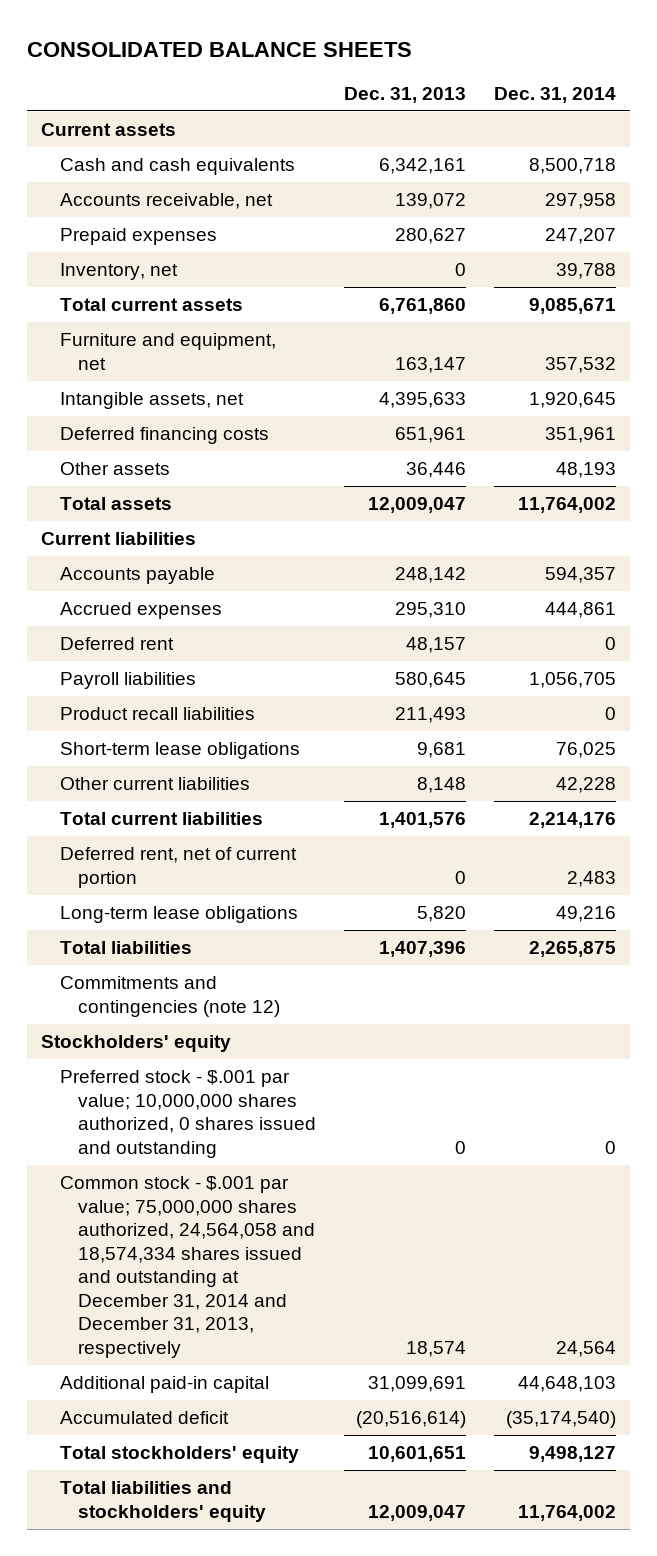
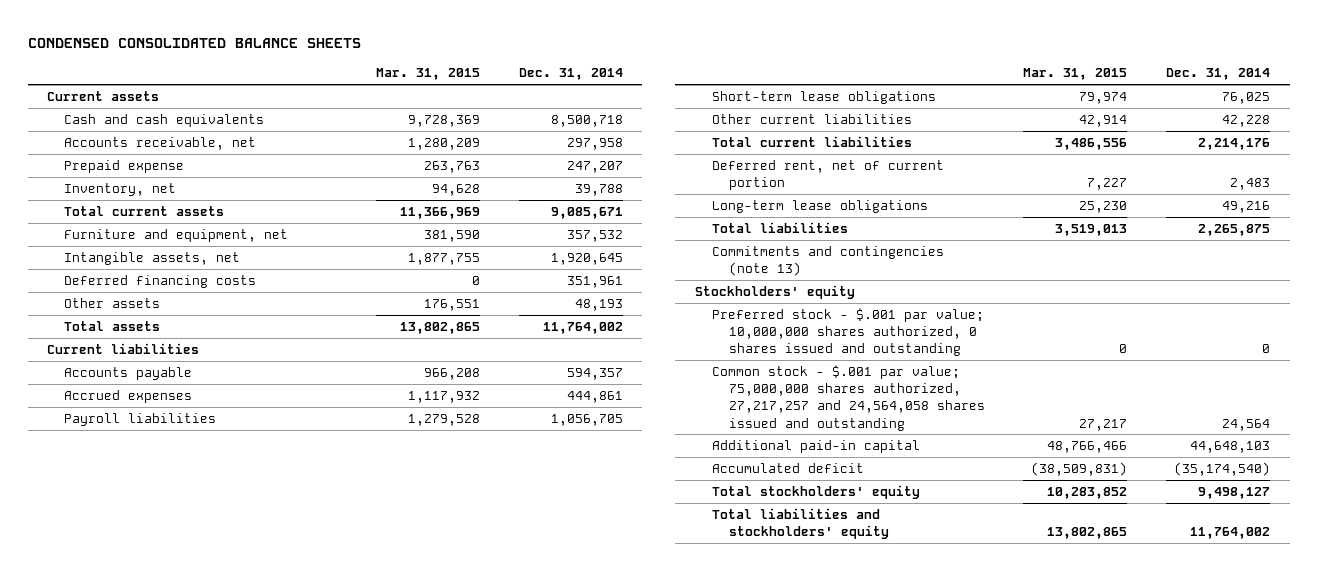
[27,41,413,57] CONSOLIDATED BALANCE SHEETS -> [27,38,361,49] CONDENSED CONSOLIDATED BALANCE SHEETS
[343,86,466,103] Dec. 31, 2013 -> none
none -> [375,68,480,81] Mar. 31, 2015
[59,228,217,246] Prepaid expenses -> [63,160,184,174] Prepaid expense
[59,637,174,651] Deferred rent -> none
[59,707,255,721] Product recall liabilities -> none
[59,976,281,1017] Commitments and contingencies (note 12) -> [711,246,944,277] Commitments and contingencies (note 13)
[59,1176,316,1358] Common stock - $.001 par value; 75,000,000 shares authorized, 24,564,058 and 18,574,334 shares issued and outstanding at December 31, 2014 and December 31, 2013, respectively -> [711,365,985,431] Common stock - $.001 par value; 75,000,000 shares authorized, 27,217,257 and 24,564,058 shares issued and outstanding

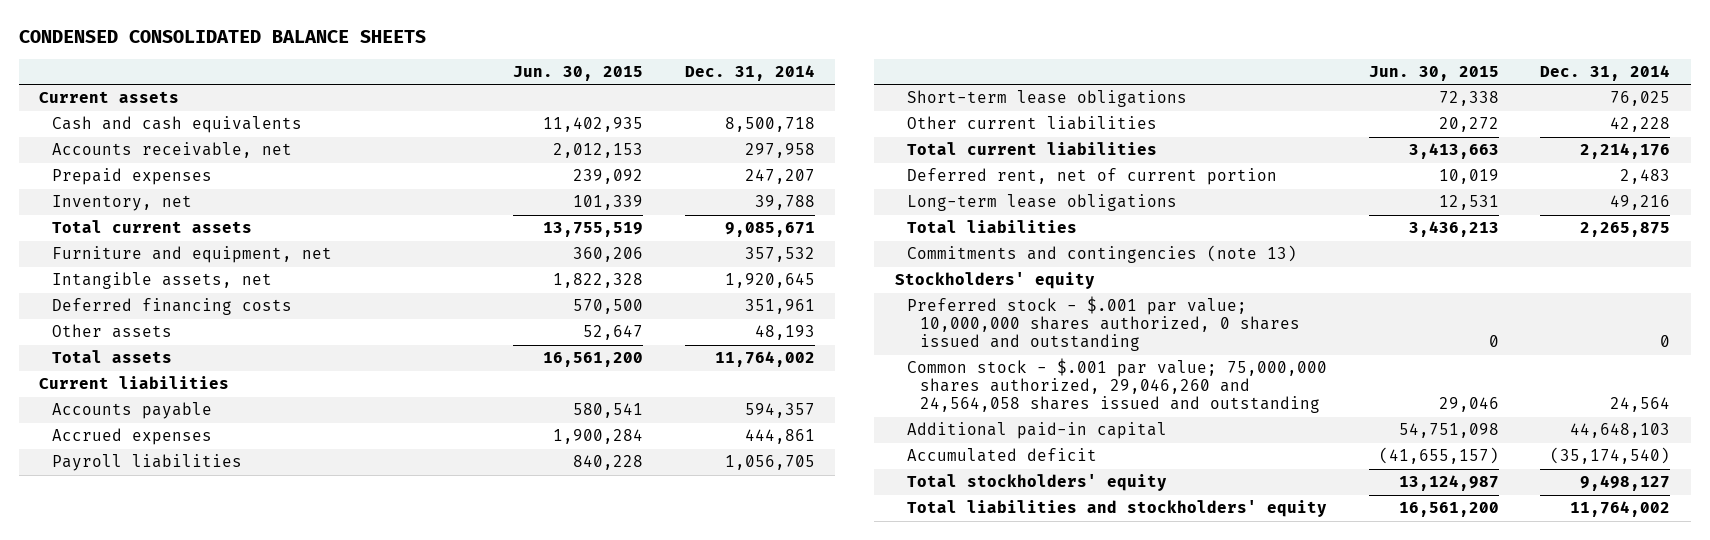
[375,68,480,81] Mar. 31, 2015 -> none
none -> [513,65,644,81] Jun. 30, 2015
[63,160,184,174] Prepaid expense -> [51,168,212,186] Prepaid expenses
[711,365,985,431] Common stock - $.001 par value; 75,000,000 shares authorized, 27,217,257 and 24,564,058 shares issued and outstanding -> [907,358,1328,414] Common stock - $.001 par value; 75,000,000 shares authorized, 29,046,260 and 24,564,058 shares issued and outstanding

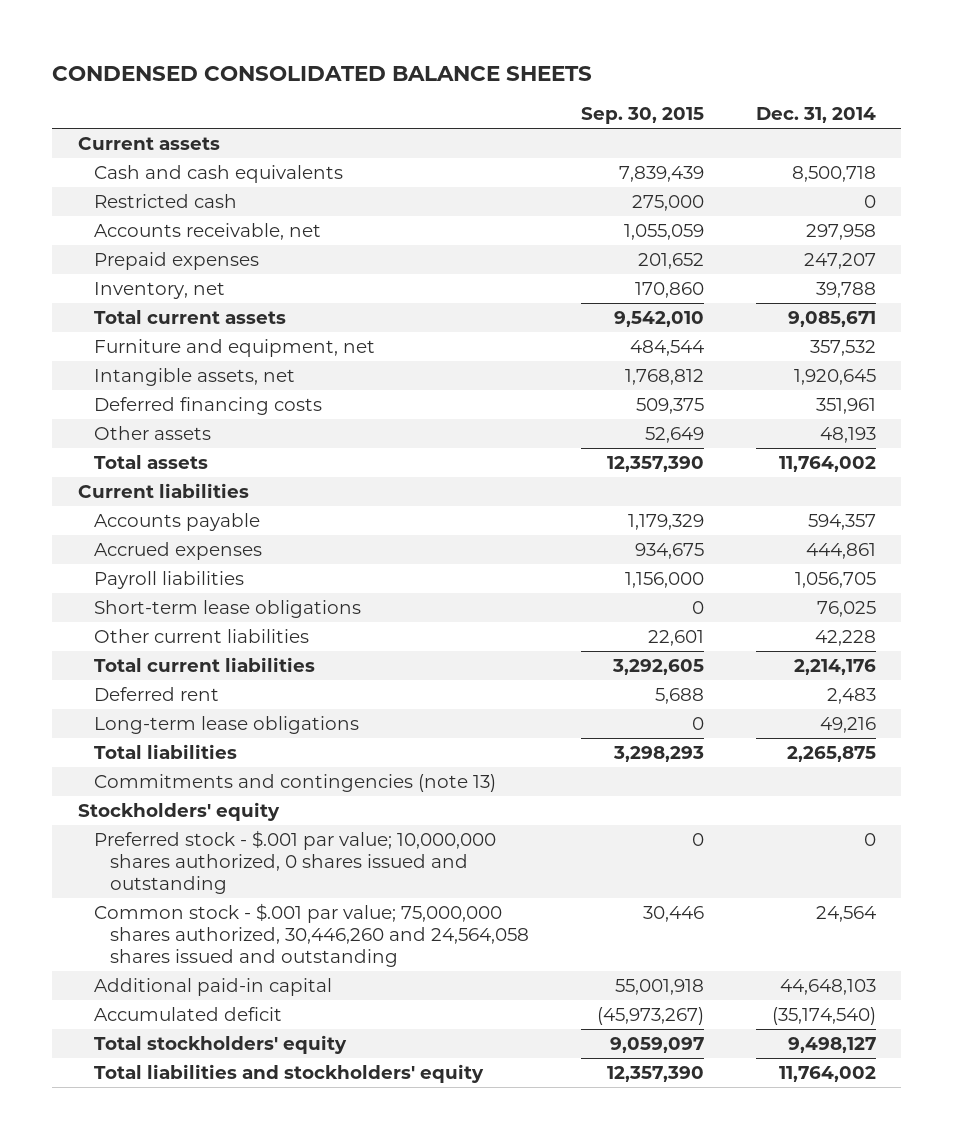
[513,65,644,81] Jun. 30, 2015 -> none
none -> [580,107,704,125] Sep. 30, 2015
none -> [94,193,238,208] Restricted cash
[907,168,1278,186] Deferred rent, net of current portion -> [94,686,220,701] Deferred rent
[907,358,1328,414] Common stock - $.001 par value; 75,000,000 shares authorized, 29,046,260 and 24,564,058 shares issued and outstanding -> [94,902,530,967] Common stock - $.001 par value; 75,000,000 shares authorized, 30,446,260 and 24,564,058 shares issued and outstanding

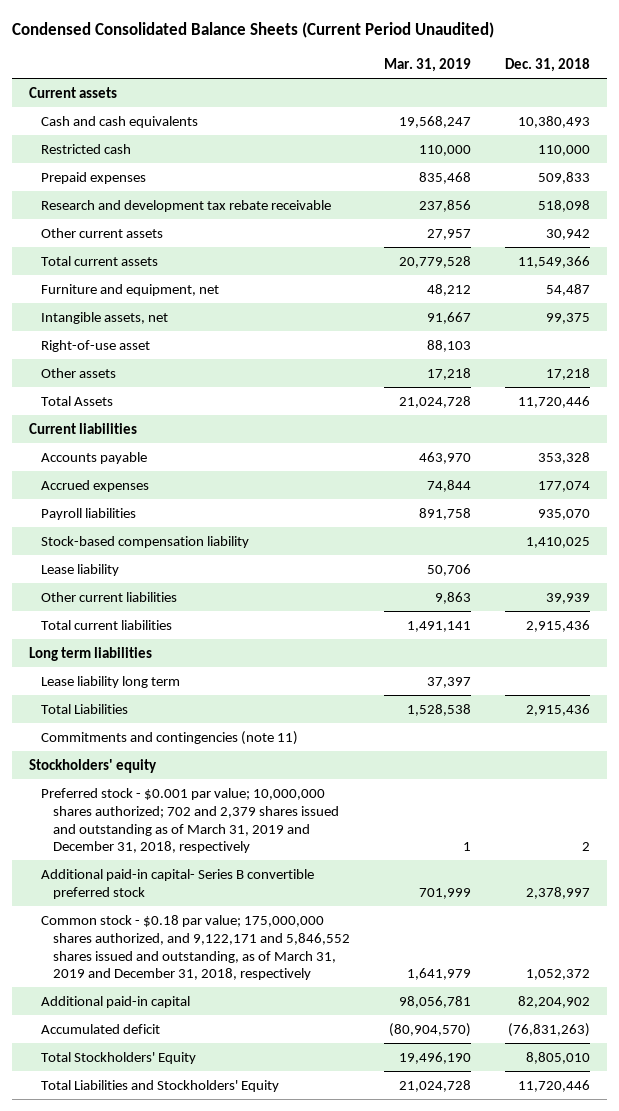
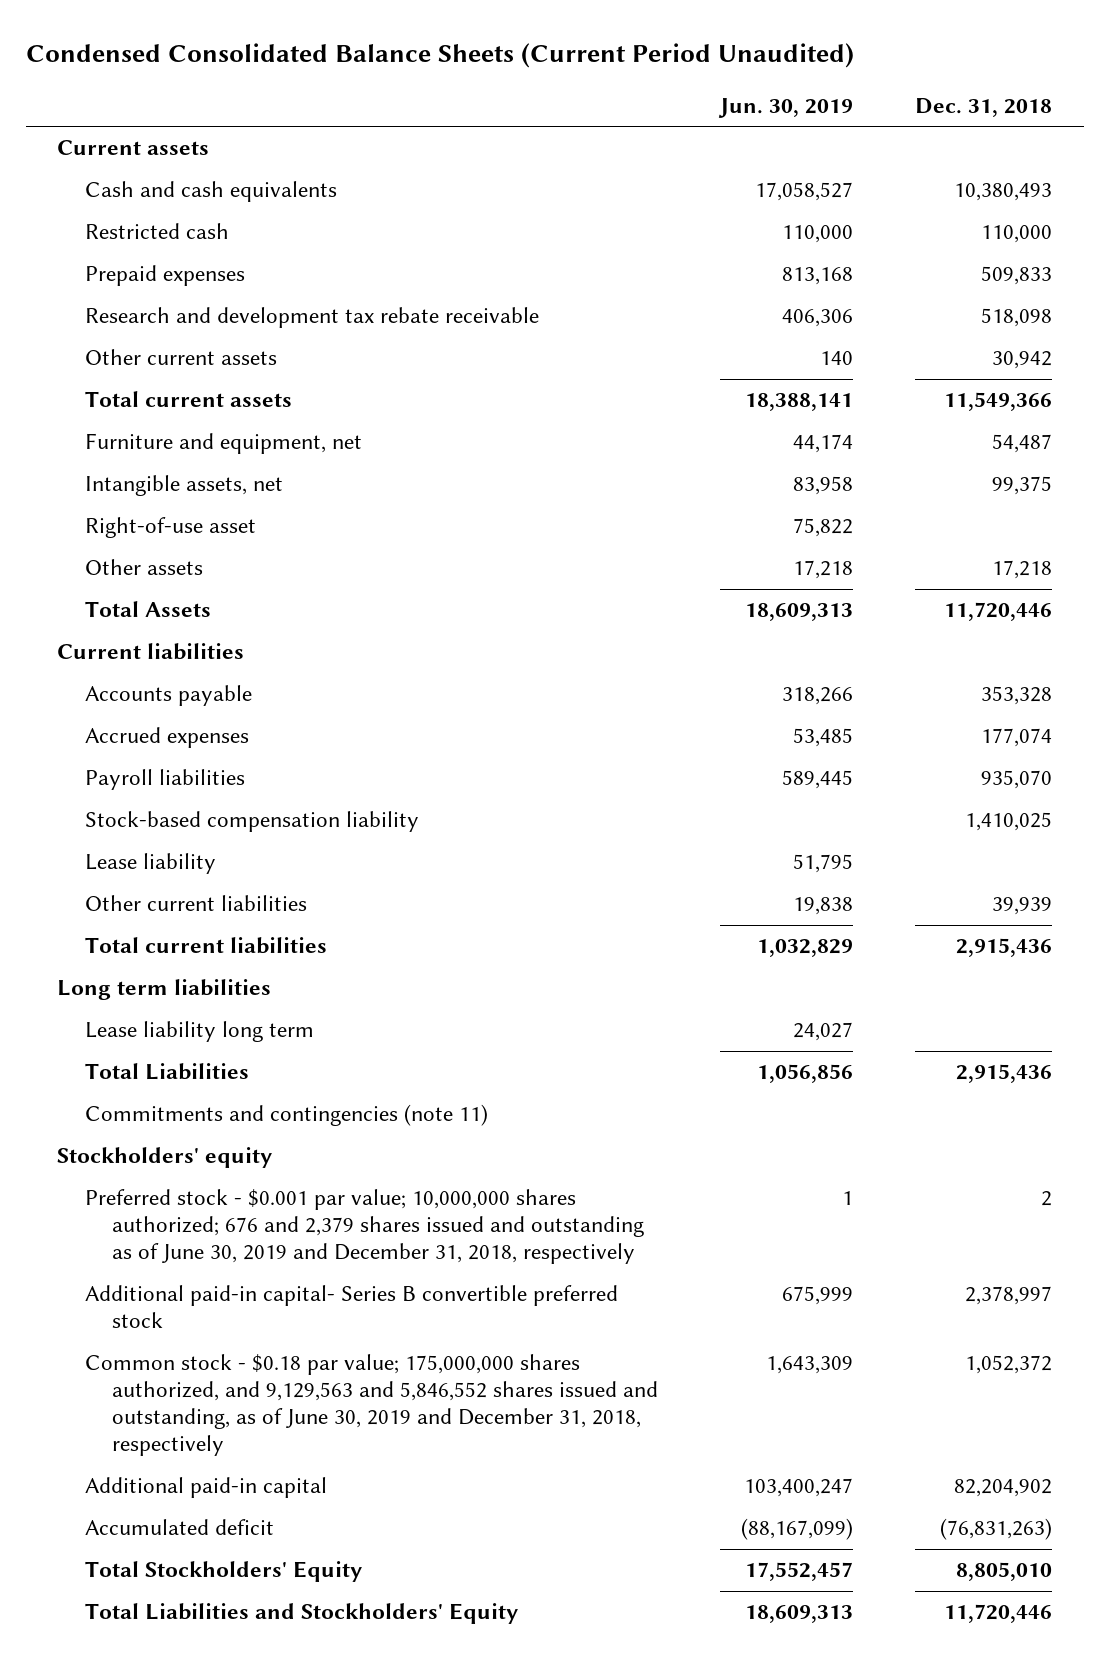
[384,58,472,73] Mar. 31, 2019 -> none
none -> [718,97,854,118] Jun. 30, 2019
[41,787,340,854] Preferred stock - $0.001 par value; 10,000,000 shares authorized; 702 and 2,379 shares issued and outstanding as of March 31, 2019 and December 31, 2018, respectively -> [84,1189,645,1265] Preferred stock - $0.001 par value; 10,000,000 shares authorized; 676 and 2,379 shares issued and outstanding as of June 30, 2019 and December 31, 2018, respectively
[41,914,351,981] Common stock - $0.18 par value; 175,000,000 shares authorized, and 9,122,171 and 5,846,552 shares issued and outstanding, as of March 31, 2019 and December 31, 2018, respectively -> [84,1354,659,1457] Common stock - $0.18 par value; 175,000,000 shares authorized, and 9,129,563 and 5,846,552 shares issued and outstanding, as of June 30, 2019 and December 31, 2018, respectively

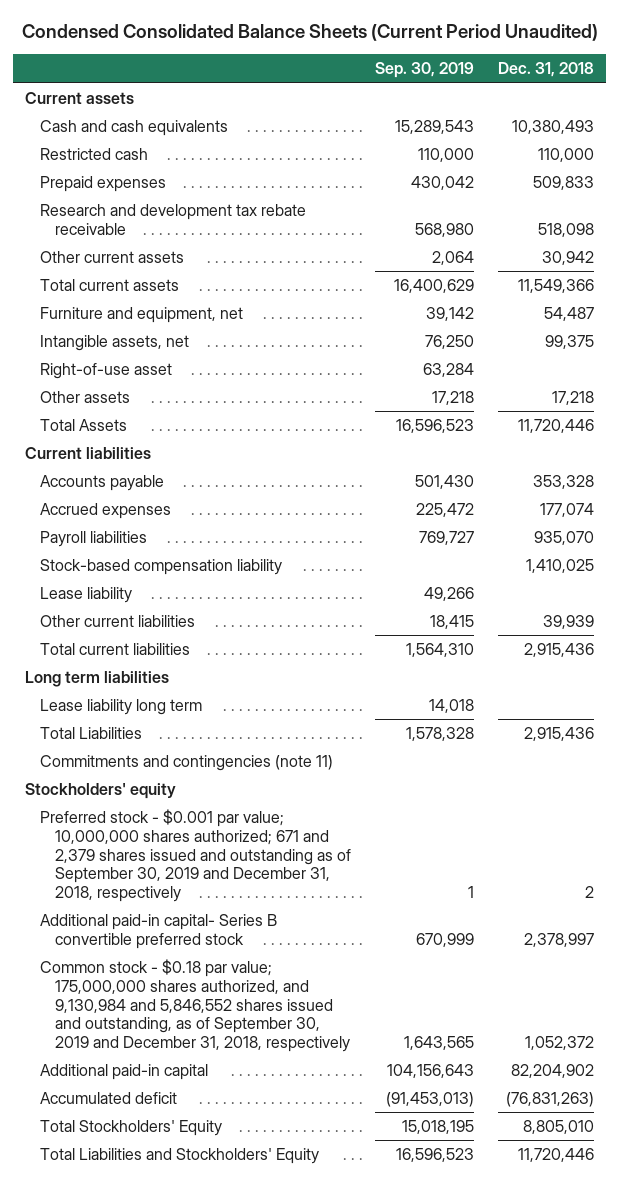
[718,97,854,118] Jun. 30, 2019 -> none
none -> [374,62,474,79] Sep. 30, 2019
[84,1189,645,1265] Preferred stock - $0.001 par value; 10,000,000 shares authorized; 676 and 2,379 shares issued and outstanding as of June 30, 2019 and December 31, 2018, respectively -> [40,808,351,903] Preferred stock - $0.001 par value; 10,000,000 shares authorized; 671 and 2,379 shares issued and outstanding as of September 30, 2019 and December 31, 2018, respectively
[84,1354,659,1457] Common stock - $0.18 par value; 175,000,000 shares authorized, and 9,129,563 and 5,846,552 shares issued and outstanding, as of June 30, 2019 and December 31, 2018, respectively -> [40,958,350,1053] Common stock - $0.18 par value; 175,000,000 shares authorized, and 9,130,984 and 5,846,552 shares issued and outstanding, as of September 30, 2019 and December 31, 2018, respectively

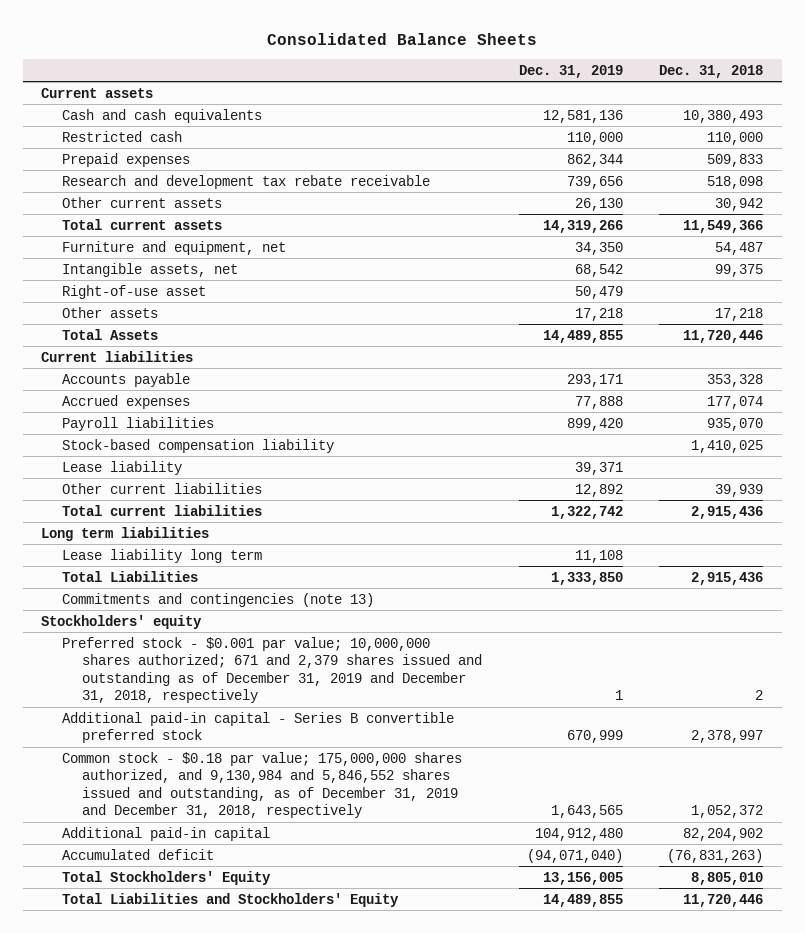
[21,24,598,42] Condensed Consolidated Balance Sheets (Current Period Unaudited) -> [267,32,538,45] Consolidated Balance Sheets
[374,62,474,79] Sep. 30, 2019 -> none
none -> [518,64,623,78] Dec. 31, 2019
[40,754,334,771] Commitments and contingencies (note 11) -> [61,592,374,607] Commitments and contingencies (note 13)
[40,808,351,903] Preferred stock - $0.001 par value; 10,000,000 shares authorized; 671 and 2,379 shares issued and outstanding as of September 30, 2019 and December 31, 2018, respectively -> [61,636,482,704] Preferred stock - $0.001 par value; 10,000,000 shares authorized; 671 and 2,379 shares issued and outstanding as of December 31, 2019 and December 31, 2018, respectively
[40,913,278,949] Additional paid-in capital- Series B convertible preferred stock -> [61,711,454,744] Additional paid-in capital - Series B convertible preferred stock
[40,958,350,1053] Common stock - $0.18 par value; 175,000,000 shares authorized, and 9,130,984 and 5,846,552 shares issued and outstanding, as of September 30, 2019 and December 31, 2018, respectively -> [61,751,462,819] Common stock - $0.18 par value; 175,000,000 shares authorized, and 9,130,984 and 5,846,552 shares issued and outstanding, as of December 31, 2019 and December 31, 2018, respectively

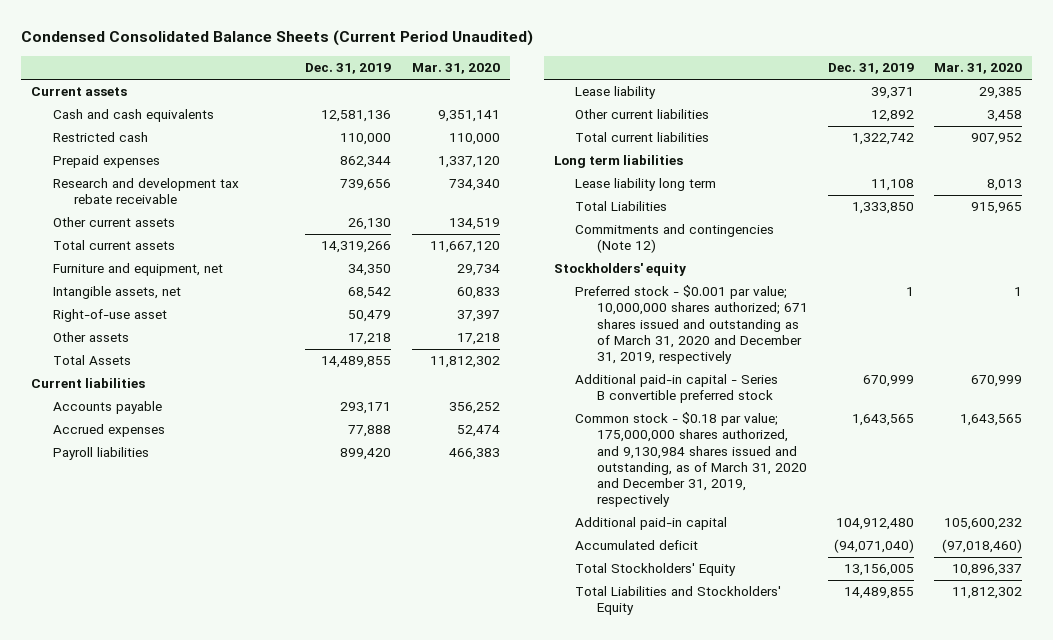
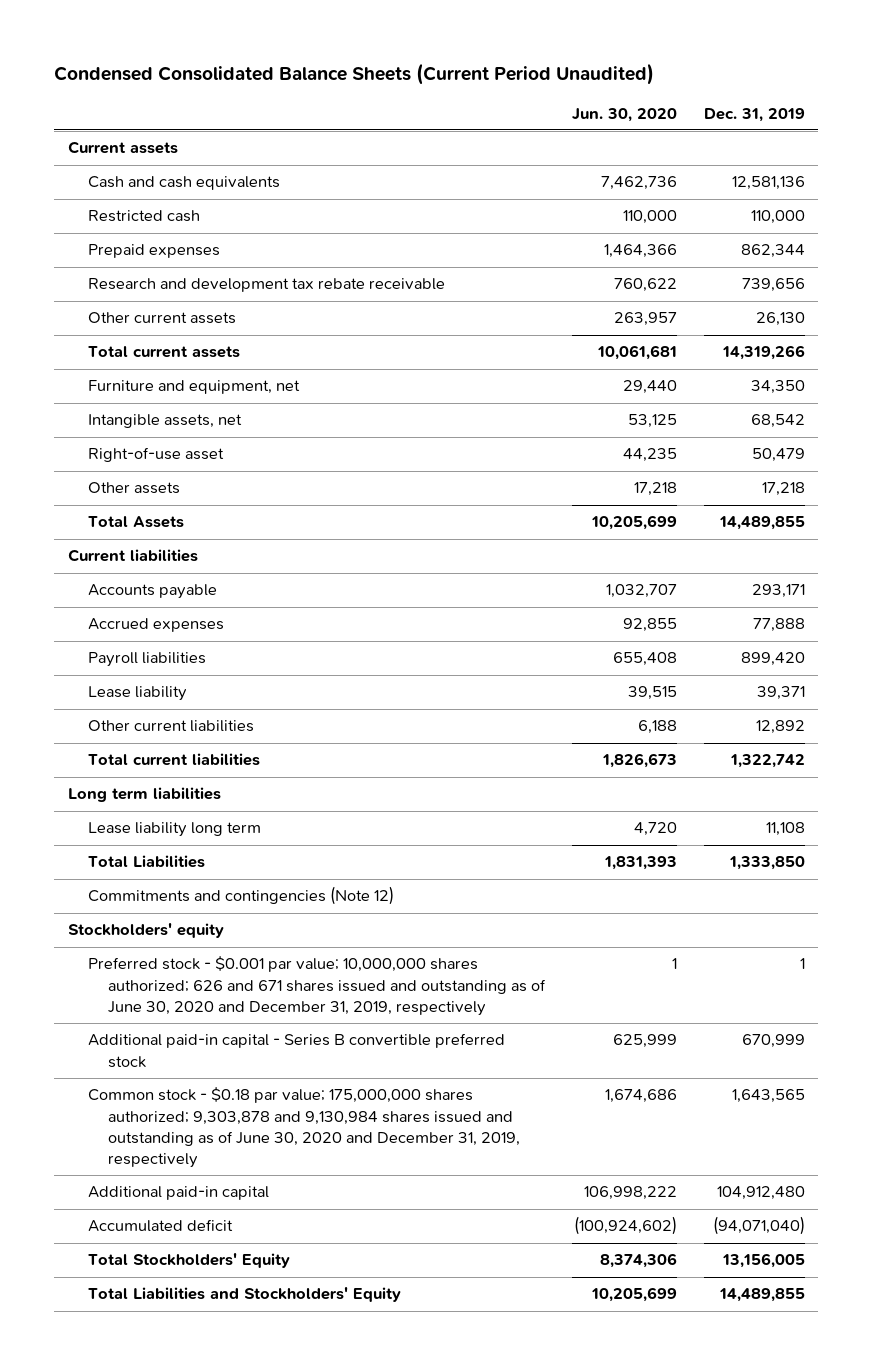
[411,63,500,75] Mar. 31, 2020 -> none
none -> [571,107,677,122] Jun. 30, 2020
[575,285,808,364] Preferred stock - $0.001 par value; 10,000,000 shares authorized; 671 shares issued and outstanding as of March 31, 2020 and December 31, 2019, respectively -> [87,956,546,1016] Preferred stock - $0.001 par value; 10,000,000 shares authorized; 626 and 671 shares issued and outstanding as of June 30, 2020 and December 31, 2019, respectively
[575,412,807,507] Common stock - $0.18 par value; 175,000,000 shares authorized, and 9,130,984 shares issued and outstanding, as of March 31, 2020 and December 31, 2019, respectively -> [87,1087,520,1169] Common stock - $0.18 par value; 175,000,000 shares authorized; 9,303,878 and 9,130,984 shares issued and outstanding as of June 30, 2020 and December 31, 2019, respectively

